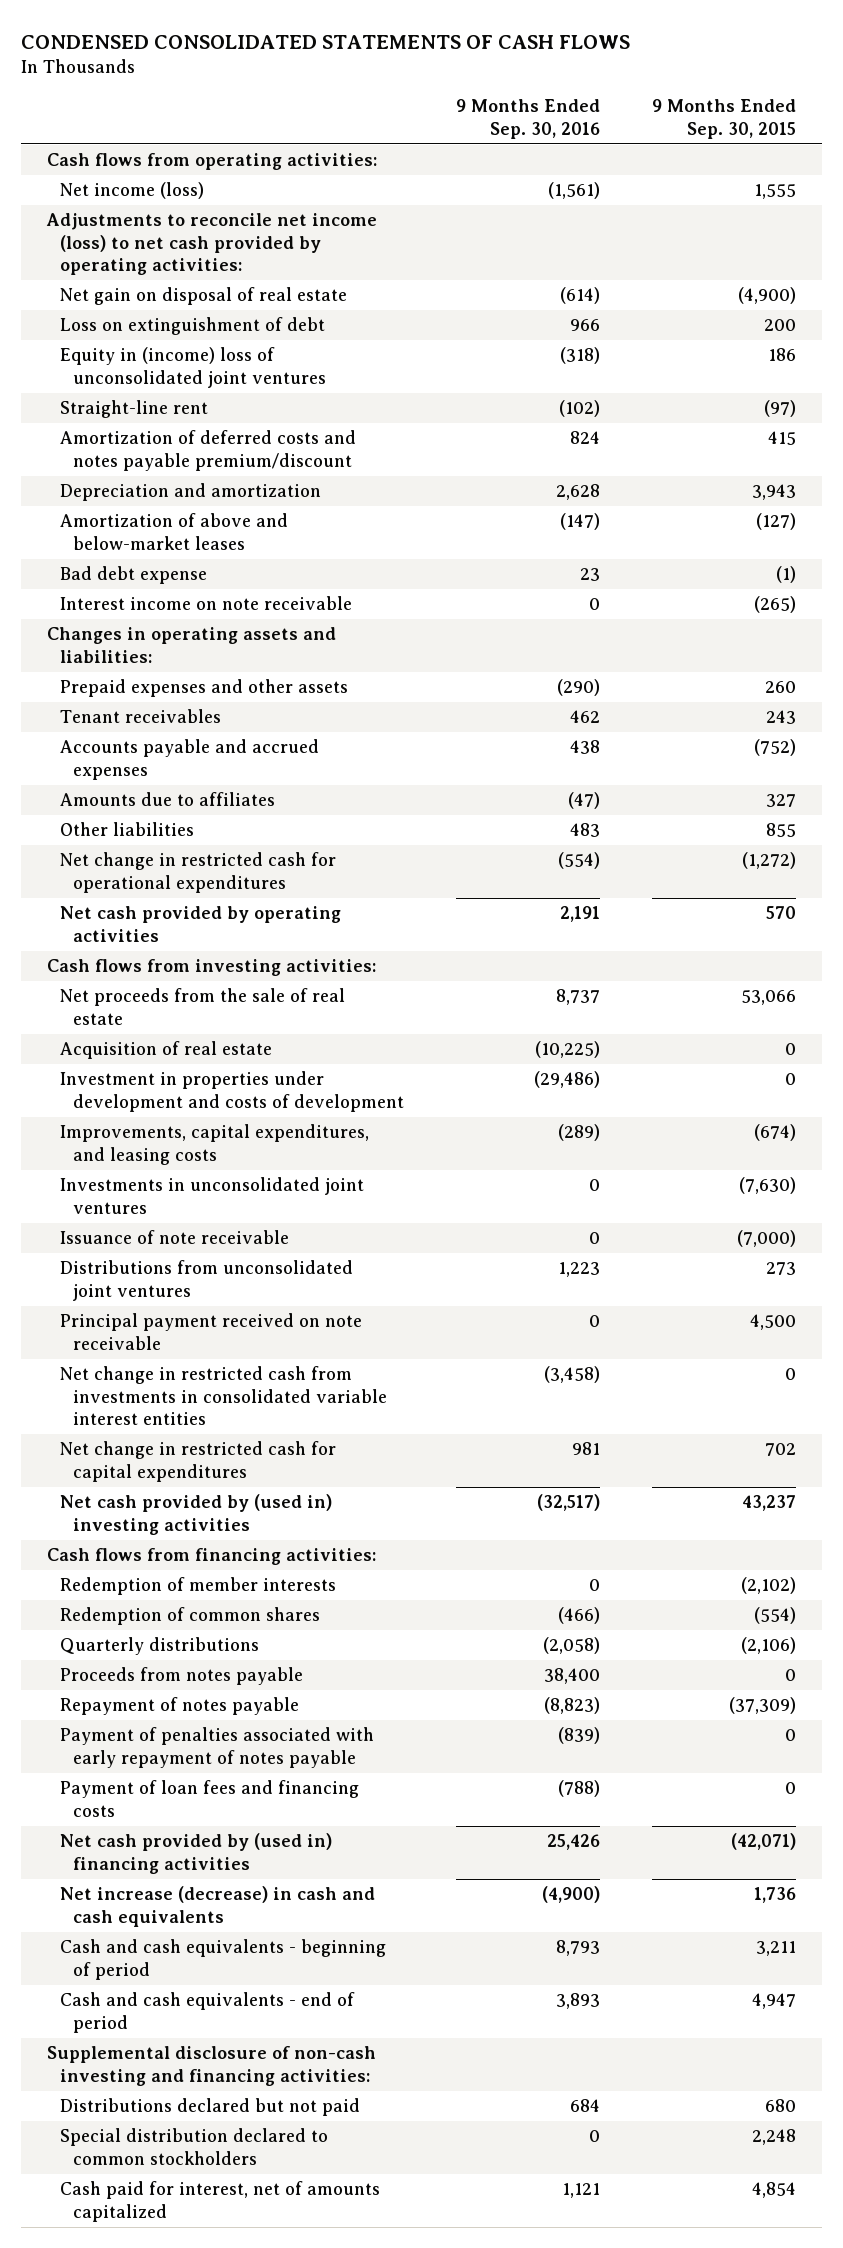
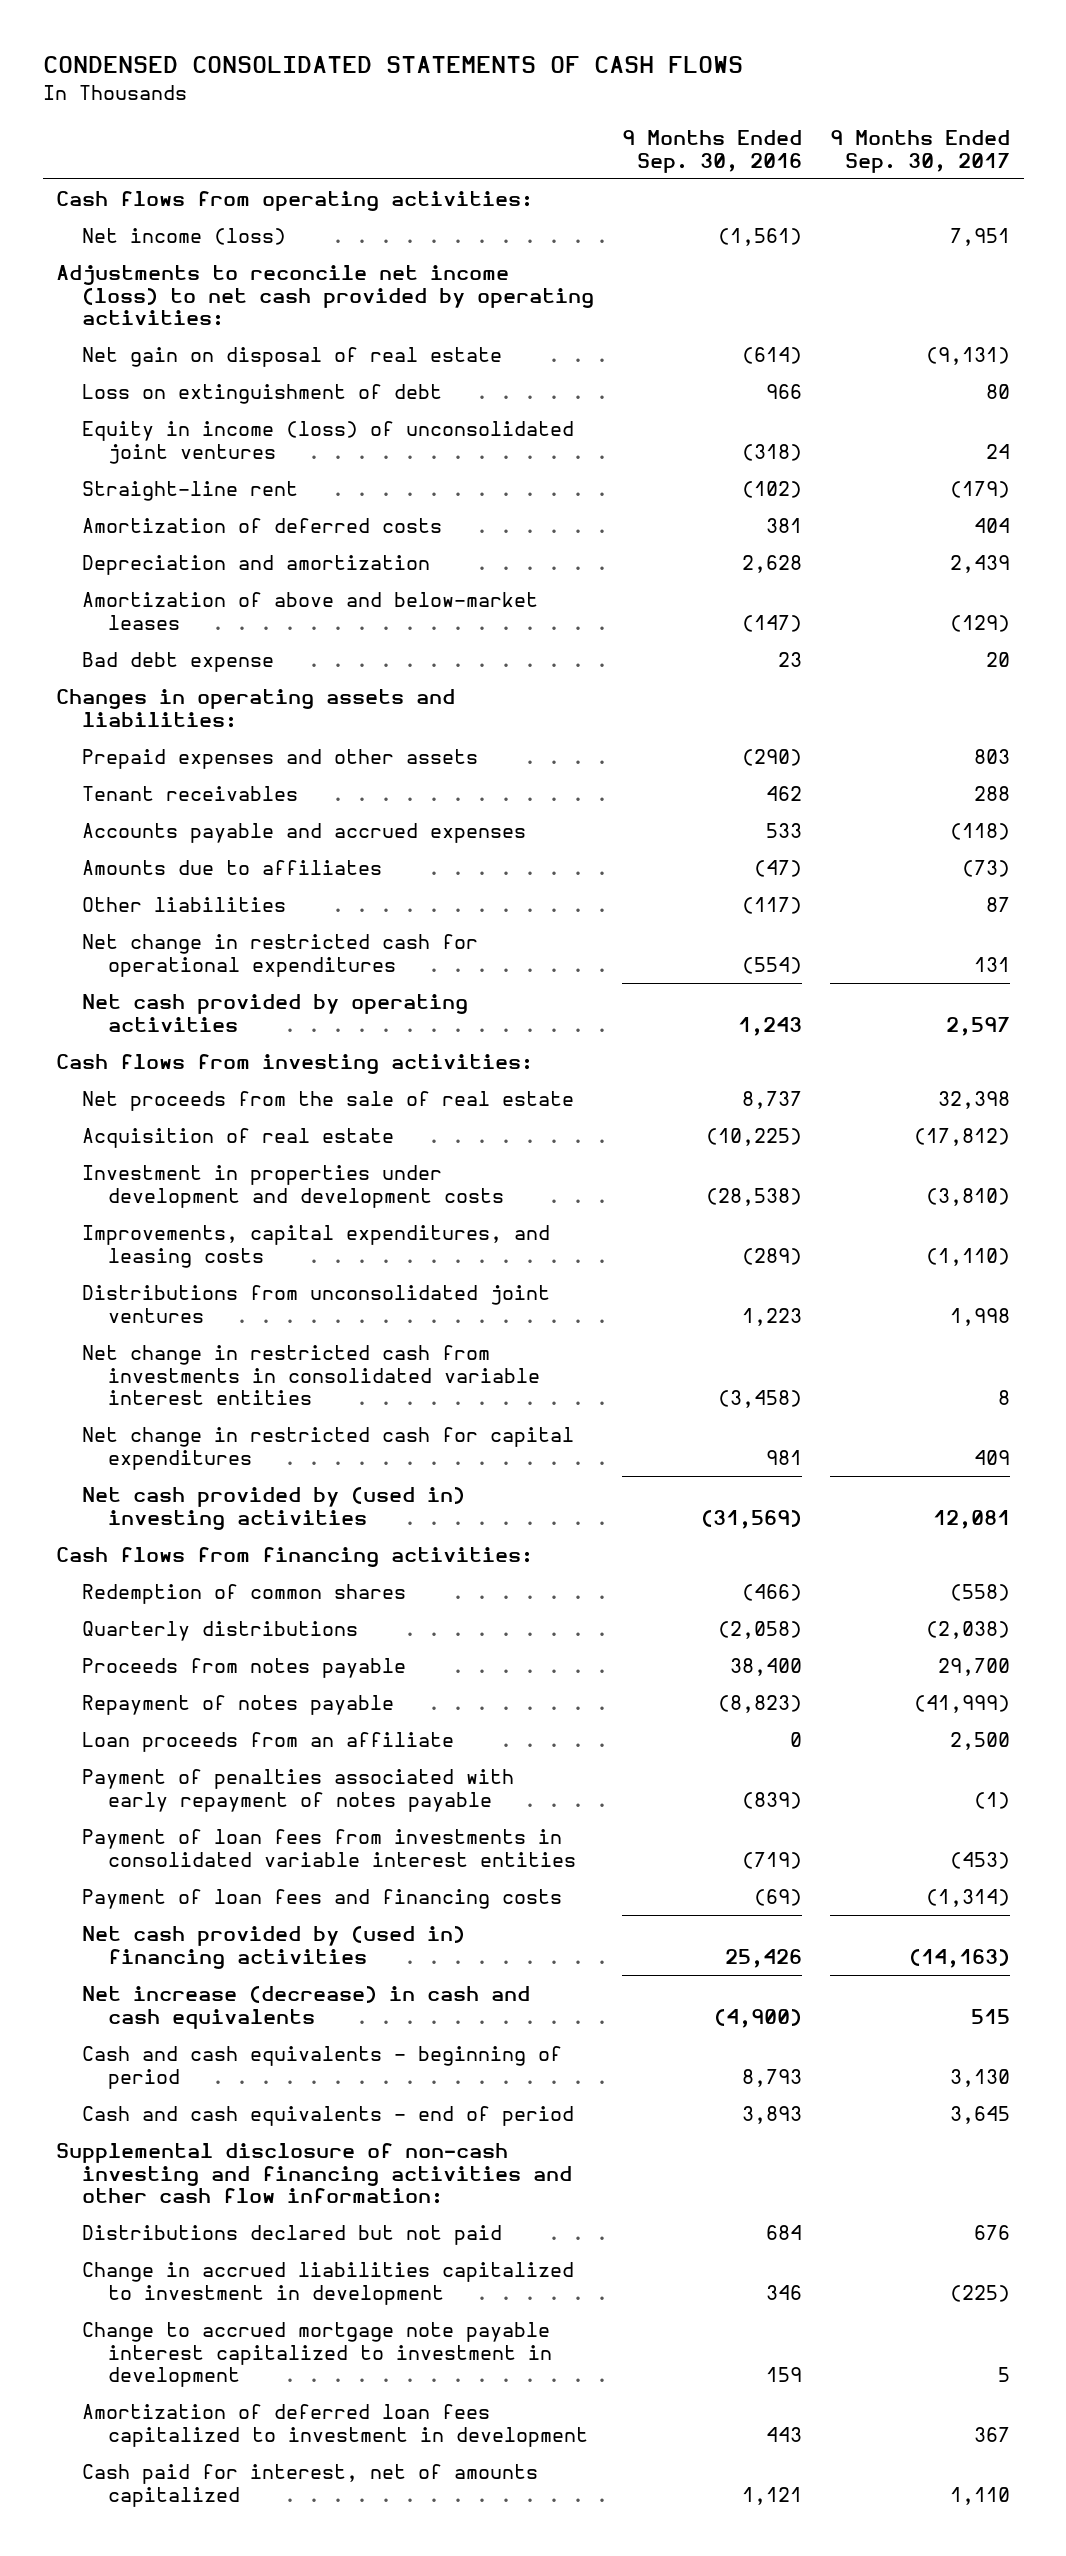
[652,99,797,139] 9 Months Ended Sep. 30, 2015 -> none
none -> [829,130,1010,173] 9 Months Ended Sep. 30, 2017
[59,347,326,388] Equity in (income) loss of unconsolidated joint ventures -> [82,420,575,464] Equity in income (loss) of unconsolidated joint ventures
[59,430,356,471] Amortization of deferred costs and notes payable premium/discount -> [82,517,443,533] Amortization of deferred costs
[569,431,600,445] 824 -> [766,517,803,533] 381
[59,596,352,611] Interest income on note receivable -> none
[569,740,600,755] 438 -> [766,822,803,838] 533
[569,823,600,838] 483 -> [742,896,803,914] (117)
[559,906,600,923] 2,191 -> [738,1016,803,1036] 1,243
[59,1071,404,1112] Investment in properties under development and costs of development -> [82,1164,505,1208] Investment in properties under development and development costs
[533,1071,600,1089] (29,486) -> [706,1187,803,1206] (28,538)
[59,1177,364,1214] Investments in unconsolidated joint ventures -> none
[59,1230,289,1245] Issuance of note receivable -> none
[59,1313,362,1350] Principal payment received on note receivable -> none
[536,1494,600,1512] (32,517) -> [701,1509,803,1529] (31,569)
[59,1577,336,1596] Redemption of member interests -> none
none -> [82,1731,455,1752] Loan proceeds from an affiliate
none -> [82,1828,577,1867] Payment of loan fees from investments in consolidated variable interest entities
[557,1780,600,1798] (788) -> [754,1888,803,1906] (69)
[47,2046,377,2086] Supplemental disclosure of non-cash investing and financing activities: -> [56,2142,573,2205] Supplemental disclosure of non-cash investing and financing activities and other cash flow information:
[59,2128,328,2165] Special distribution declared to common stockholders -> none
none -> [82,2261,575,2305] Change in accrued liabilities capitalized to investment in development
none -> [82,2321,553,2388] Change to accrued mortgage note payable interest capitalized to investment in development
none -> [82,2403,589,2447] Amortization of deferred loan fees capitalized to investment in development

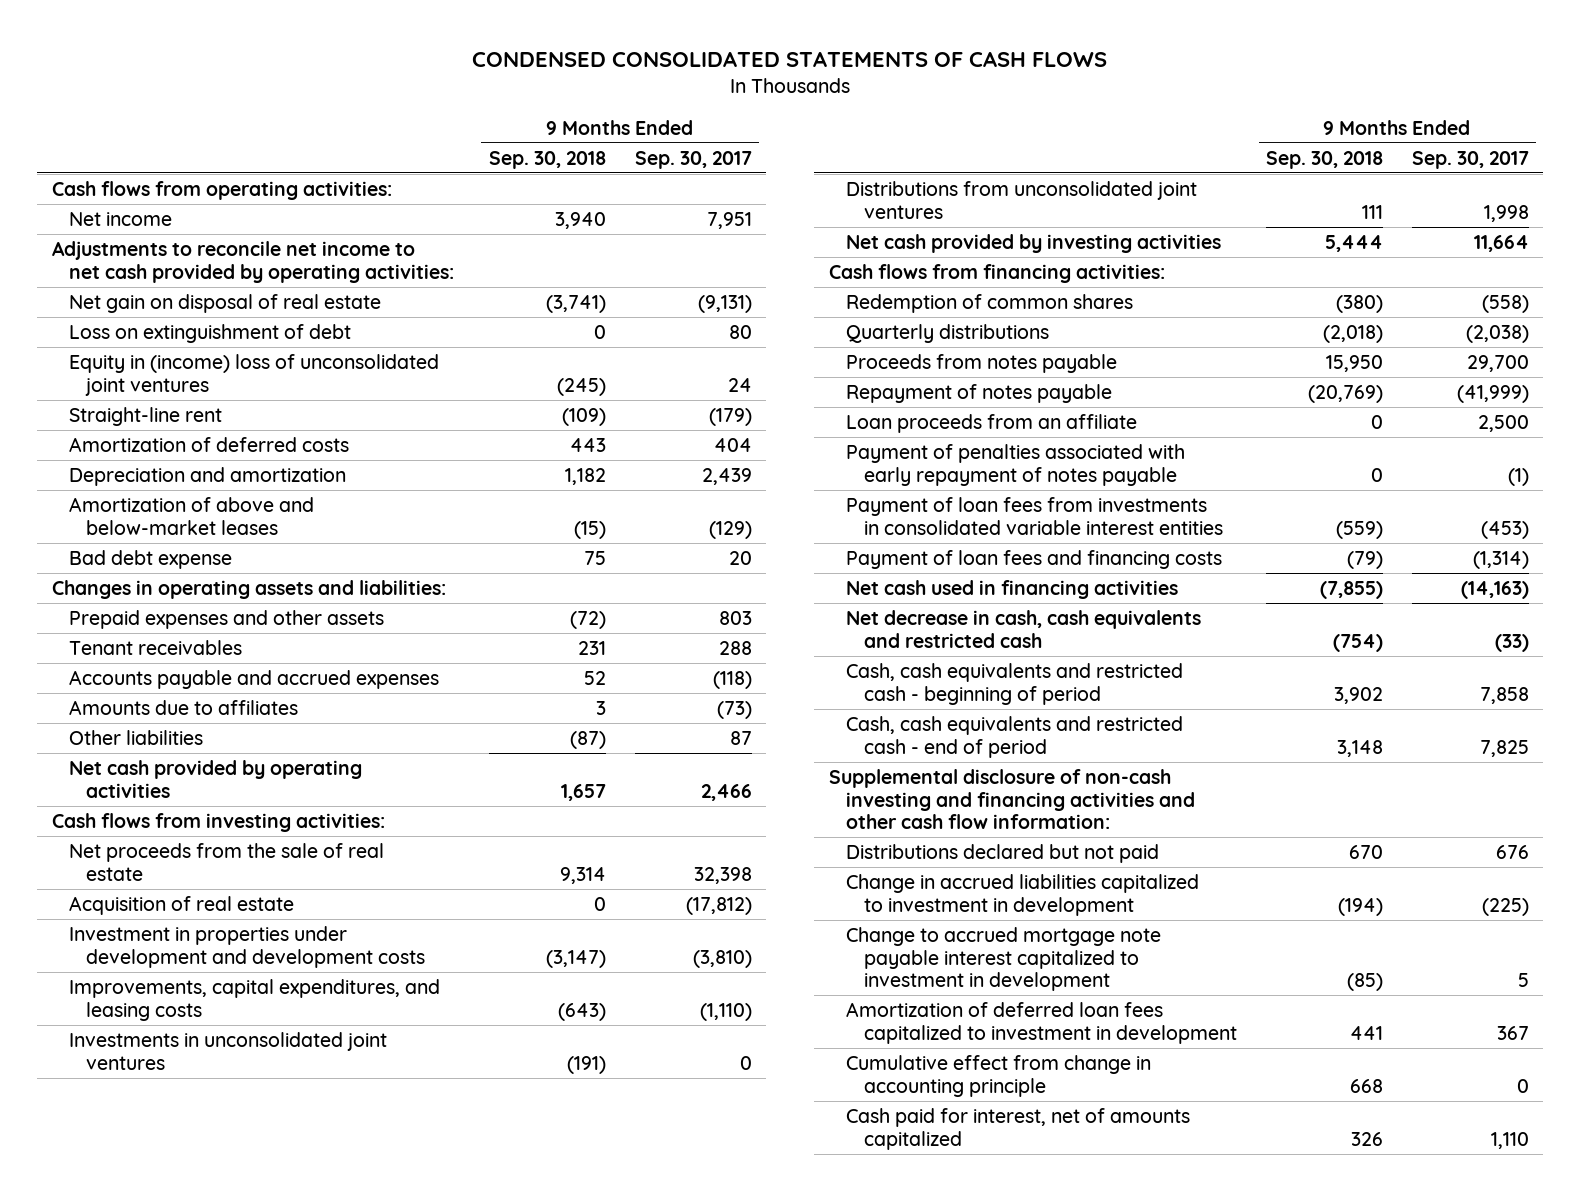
[622,130,803,173] 9 Months Ended Sep. 30, 2016 -> none
none -> [488,150,606,169] Sep. 30, 2018
[82,227,287,245] Net income (loss) -> [69,211,173,226] Net income
[56,264,595,327] Adjustments to reconcile net income (loss) to net cash provided by operating activities: -> [51,240,455,283] Adjustments to reconcile net income to net cash provided by operating activities:
[82,420,575,464] Equity in income (loss) of unconsolidated joint ventures -> [69,353,440,396] Equity in (income) loss of unconsolidated joint ventures
[82,933,479,977] Net change in restricted cash for operational expenditures -> none
[945,1016,1010,1036] 2,597 -> [700,783,752,801] 2,466
none -> [69,1031,388,1070] Investments in unconsolidated joint ventures
[82,1344,541,1406] Net change in restricted cash from investments in consolidated variable interest entities -> none
[82,1426,575,1470] Net change in restricted cash for capital expenditures -> none
[82,1486,466,1530] Net cash provided by (used in) investing activities -> [846,233,1222,253] Net cash provided by investing activities
[932,1509,1010,1529] 12,081 -> [1473,234,1529,252] 11,664
[82,1925,466,1969] Net cash provided by (used in) financing activities -> [846,579,1179,599] Net cash used in financing activities
[82,1985,531,2029] Net increase (decrease) in cash and cash equivalents -> [846,609,1202,648] Net decrease in cash, cash equivalents and restricted cash
[970,2008,1010,2024] 515 -> [1494,633,1529,652] (33)
[82,2045,563,2089] Cash and cash equivalents - beginning of period -> [846,662,1184,705] Cash, cash equivalents and restricted cash - beginning of period
[949,2068,1010,2087] 3,130 -> [1479,686,1529,704] 7,858
[82,2105,575,2126] Cash and cash equivalents - end of period -> [846,715,1184,758] Cash, cash equivalents and restricted cash - end of period
[949,2105,1010,2124] 3,645 -> [1479,739,1529,757] 7,825
none -> [846,1054,1152,1097] Cumulative effect from change in accounting principle

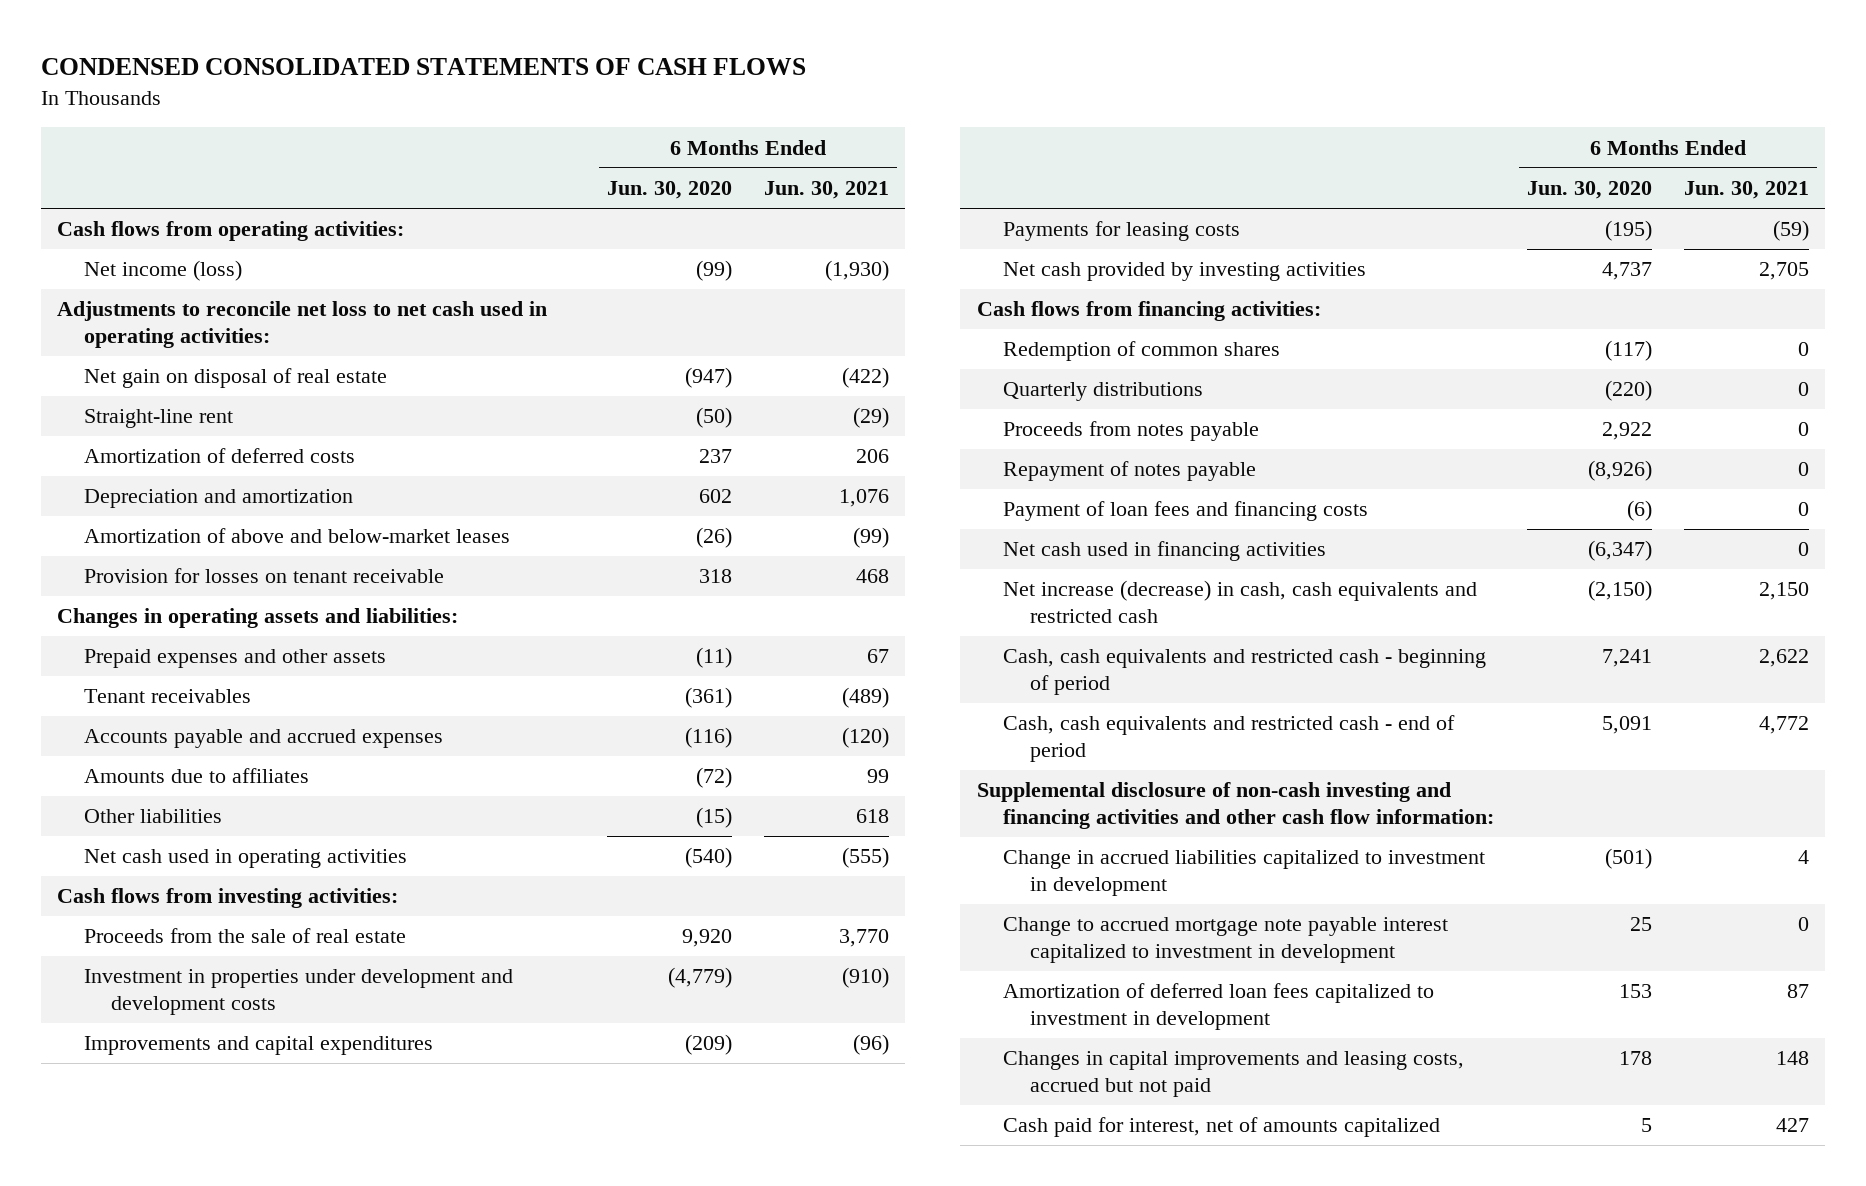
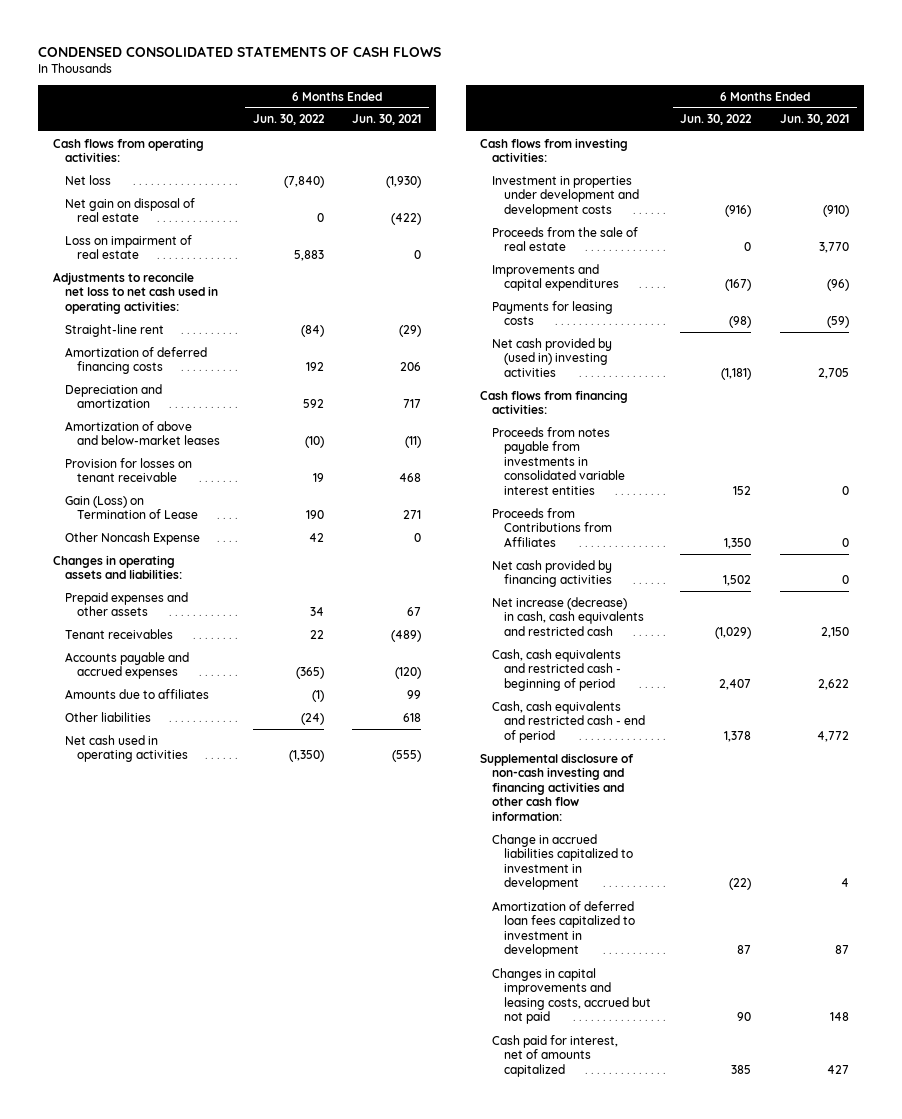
[606,181,732,200] Jun. 30, 2020 -> none
none -> [252,114,325,126] Jun. 30, 2022
[83,260,242,282] Net income (loss) -> [64,174,111,185] Net loss
none -> [64,234,192,260] Loss on impairment of real estate
[56,301,547,348] Adjustments to reconcile net loss to net cash used in operating activities: -> [52,271,218,314] Adjustments to reconcile net loss to net cash used in operating activities:
[83,448,355,464] Amortization of deferred costs -> [64,346,207,375] Amortization of deferred financing costs
[838,489,889,508] 1,076 -> [403,399,422,409] 717
[852,527,889,549] (99) -> [405,436,422,449] (11)
none -> [64,495,198,520] Gain (Loss) on Termination of Lease
none -> [64,531,200,545] Other Noncash Expense
[83,928,406,944] Proceeds from the sale of real estate -> [492,226,639,252] Proceeds from the sale of real estate
[1003,262,1367,282] Net cash provided by investing activities -> [492,337,613,377] Net cash provided by (used in) investing activities
[1003,341,1281,362] Redemption of common shares -> none
[1003,382,1204,402] Quarterly distributions -> none
[1003,461,1257,482] Repayment of notes payable -> none
[1003,501,1369,522] Payment of loan fees and financing costs -> none
[1003,421,1260,442] Proceeds from notes payable -> [492,426,626,495] Proceeds from notes payable from investments in consolidated variable interest entities
none -> [492,507,613,547] Proceeds from Contributions from Affiliates
[1003,541,1327,562] Net cash used in financing activities -> [492,559,613,588] Net cash provided by financing activities
[1003,917,1449,963] Change to accrued mortgage note payable interest capitalized to investment in development -> none

